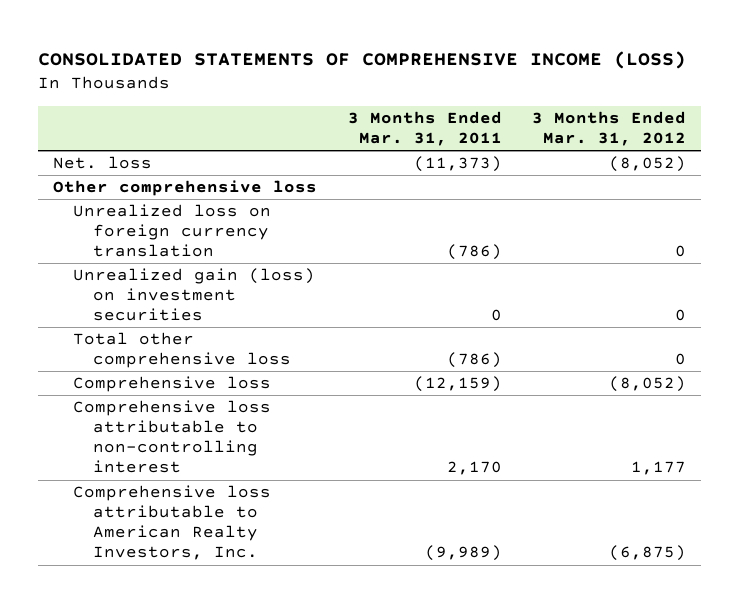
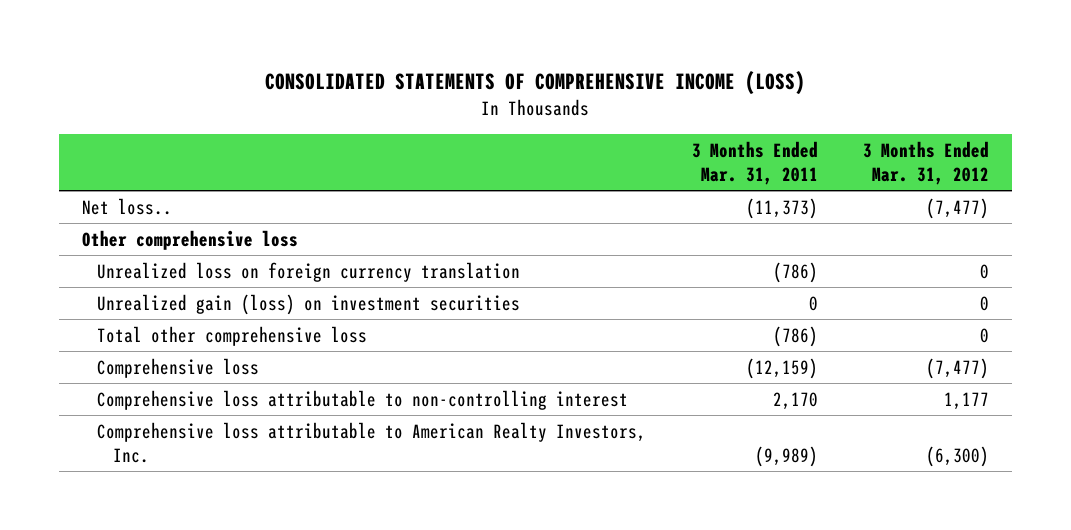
[53,156,153,170] Net. loss -> [81,197,172,215] Net loss..
[608,156,686,173] (8,052) -> [925,197,989,219] (7,477)
[608,376,686,393] (8,052) -> [925,357,989,379] (7,477)
[608,545,686,562] (6,875) -> [925,446,989,468] (6,300)

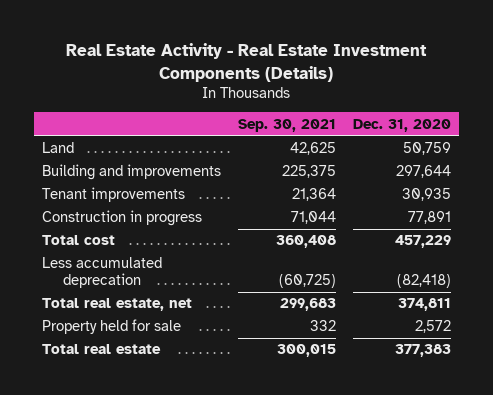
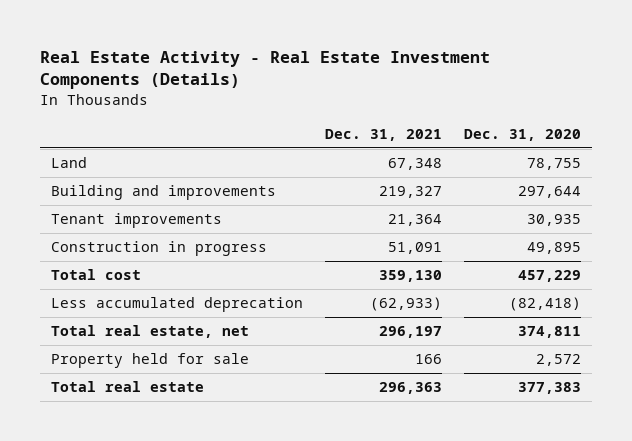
[237,118,336,132] Sep. 30, 2021 -> none
none -> [325,128,443,141] Dec. 31, 2021
[402,142,451,156] 50,759 -> [527,158,582,171] 78,755
[407,211,451,225] 77,891 -> [527,242,582,255] 49,895

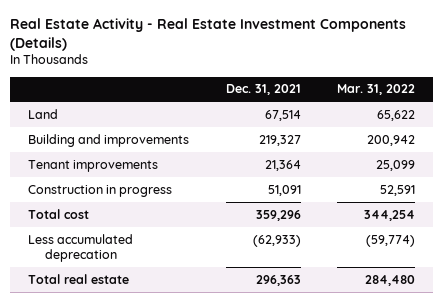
[464,128,582,141] Dec. 31, 2020 -> none
none -> [337,84,416,96] Mar. 31, 2022
[388,158,443,171] 67,348 -> [264,109,301,121] 67,514
[379,270,443,283] 359,130 -> [255,209,301,221] 359,296
[51,325,250,339] Total real estate, net -> none
[51,353,250,369] Property held for sale -> none

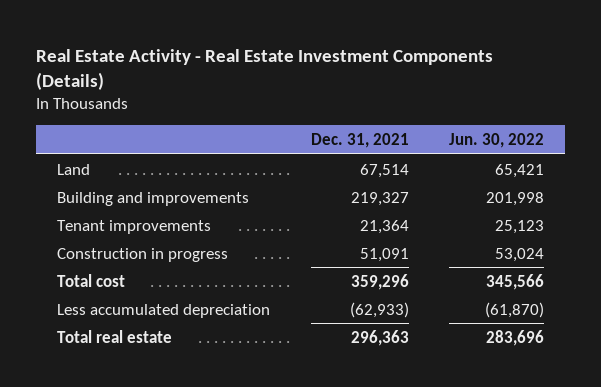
[337,84,416,96] Mar. 31, 2022 -> none
none -> [449,132,545,148] Jun. 30, 2022
[28,233,134,262] Less accumulated deprecation -> [56,303,270,318] Less accumulated depreciation

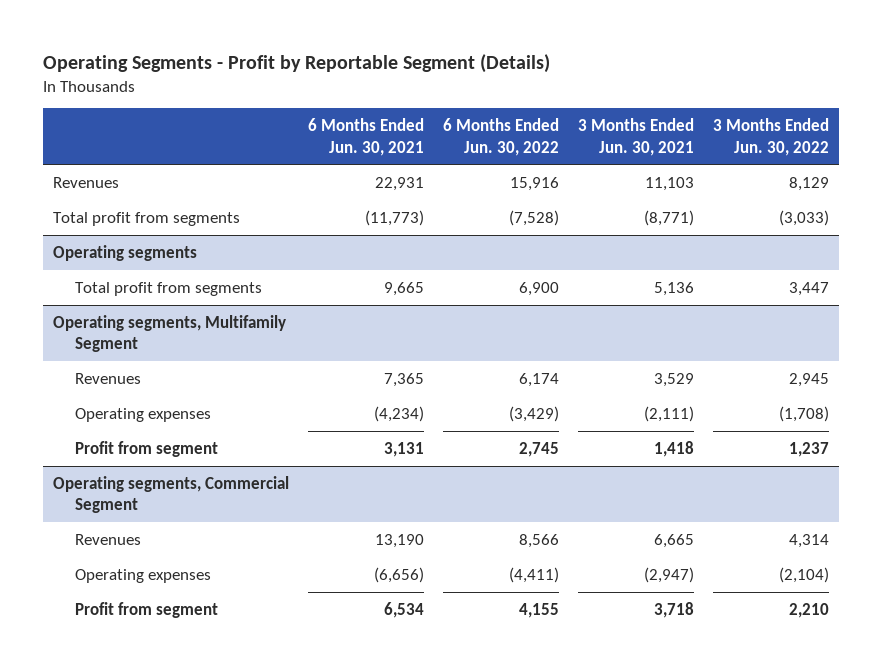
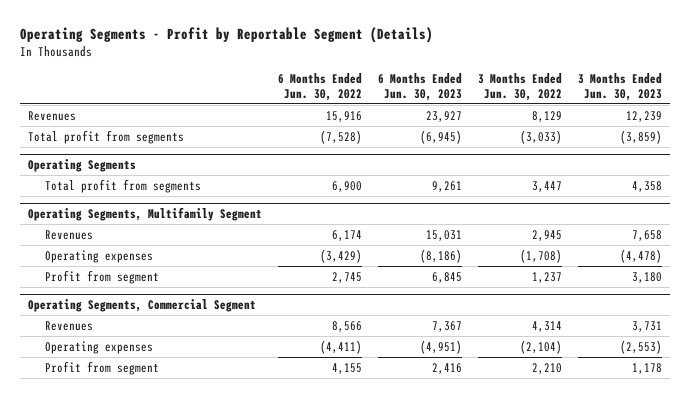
[307,118,424,156] 6 Months Ended Jun. 30, 2021 -> none
[578,118,695,156] 3 Months Ended Jun. 30, 2021 -> none
none -> [377,72,462,101] 6 Months Ended Jun. 30, 2023
none -> [578,72,663,101] 3 Months Ended Jun. 30, 2023
[52,244,197,261] Operating segments -> [27,159,136,173] Operating Segments
[52,314,286,353] Operating segments, Multifamily Segment -> [27,207,262,222] Operating Segments, Multifamily Segment
[52,475,289,514] Operating segments, Commercial Segment -> [27,299,256,313] Operating Segments, Commercial Segment

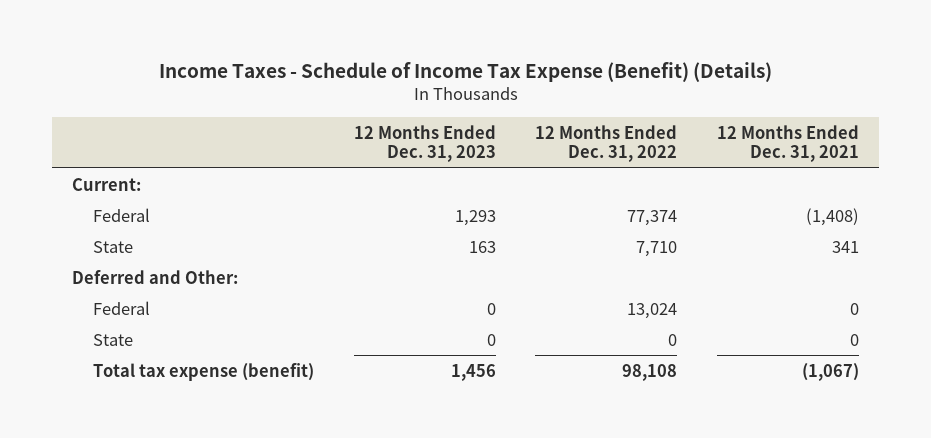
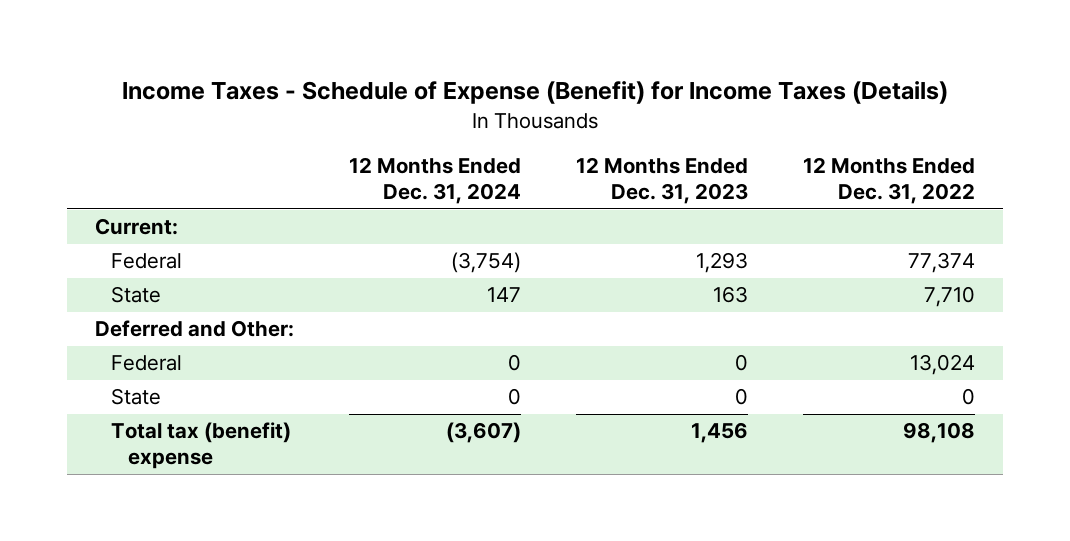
[158,61,772,82] Income Taxes - Schedule of Income Tax Expense (Benefit) (Details) -> [121,81,948,105] Income Taxes - Schedule of Expense (Benefit) for Income Taxes (Details)
[716,124,859,163] 12 Months Ended Dec. 31, 2021 -> none
none -> [348,157,521,205] 12 Months Ended Dec. 31, 2024
[92,362,314,381] Total tax expense (benefit) -> [111,422,292,470] Total tax (benefit) expense

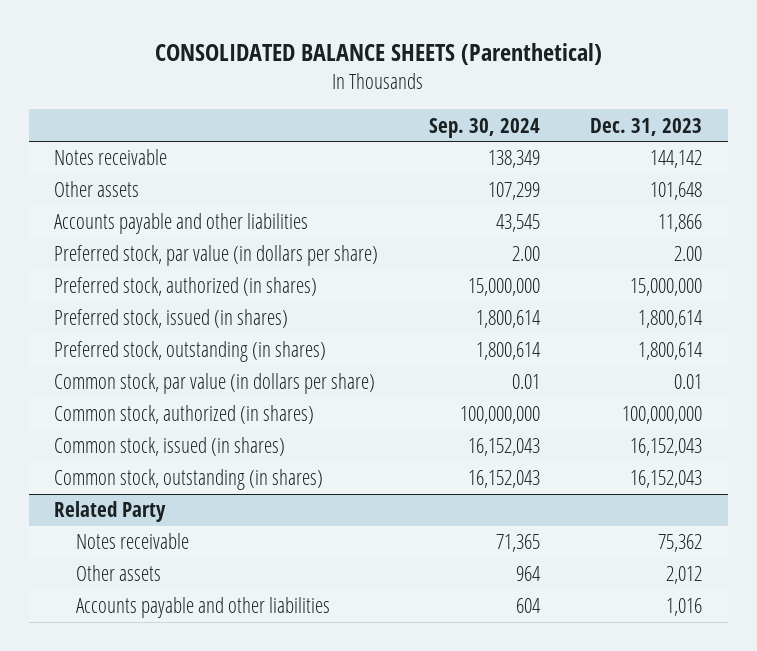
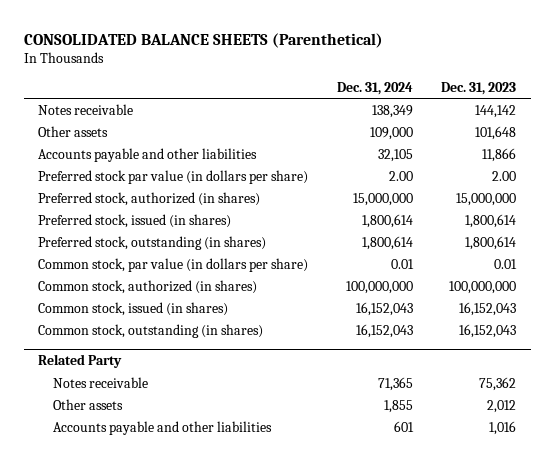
[428,117,540,138] Sep. 30, 2024 -> none
none -> [336,81,413,95] Dec. 31, 2024
[54,245,379,267] Preferred stock, par value (in dollars per share) -> [38,169,309,184] Preferred stock par value (in dollars per share)

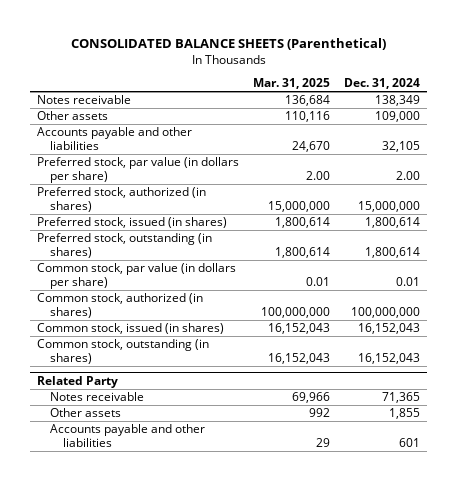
[441,81,517,95] Dec. 31, 2023 -> none
none -> [253,78,331,90] Mar. 31, 2025
[38,169,309,184] Preferred stock par value (in dollars per share) -> [37,157,240,183] Preferred stock, par value (in dollars per share)

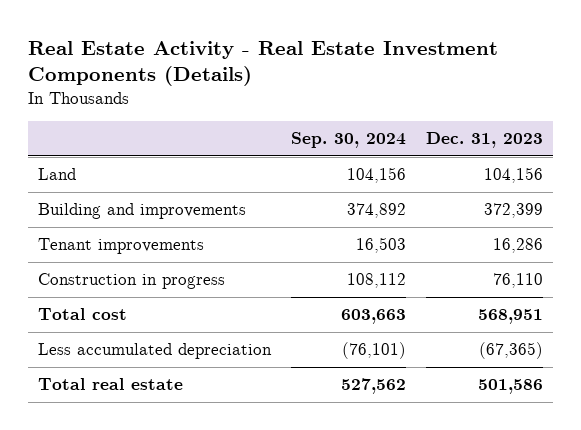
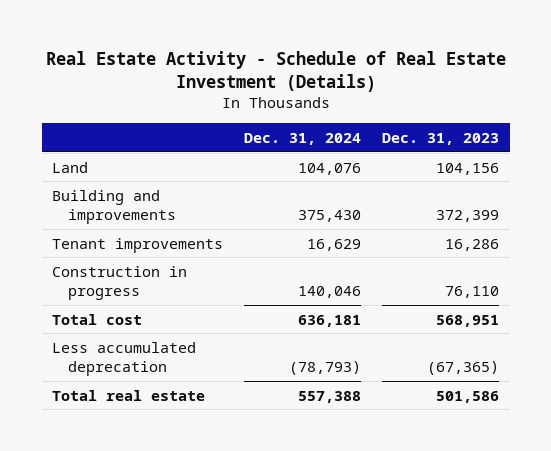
[28,40,499,87] Real Estate Activity - Real Estate Investment Components (Details) -> [45,50,506,93] Real Estate Activity - Schedule of Real Estate Investment (Details)
[291,132,407,149] Sep. 30, 2024 -> none
none -> [244,132,362,145] Dec. 31, 2024
[38,343,273,360] Less accumulated depreciation -> [52,341,197,377] Less accumulated deprecation

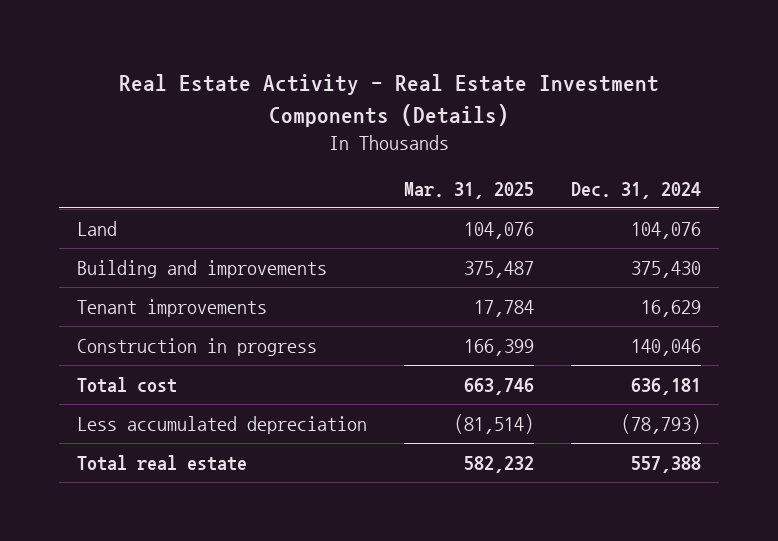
[45,50,506,93] Real Estate Activity - Schedule of Real Estate Investment (Details) -> [118,74,659,127] Real Estate Activity - Real Estate Investment Components (Details)
[382,132,500,145] Dec. 31, 2023 -> none
none -> [403,181,534,199] Mar. 31, 2025
[52,341,197,377] Less accumulated deprecation -> [77,415,368,434] Less accumulated depreciation

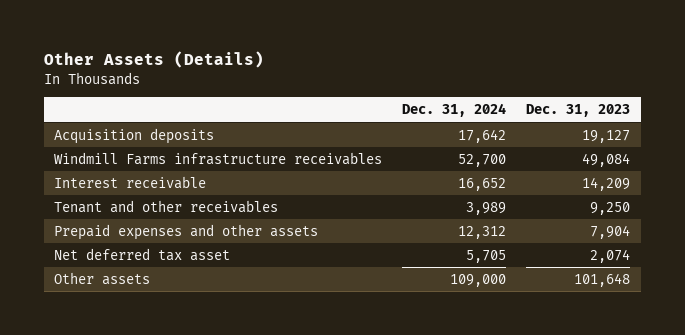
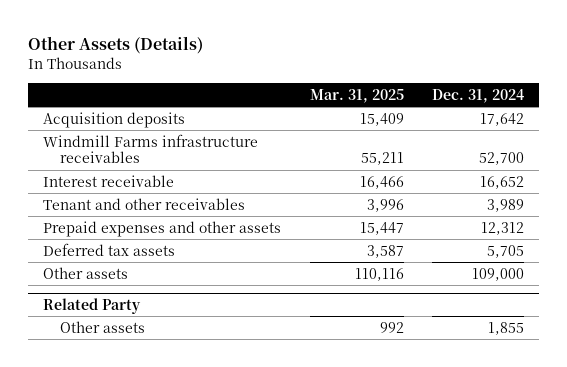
[526,104,631,118] Dec. 31, 2023 -> none
none -> [309,88,404,103] Mar. 31, 2025
[54,247,231,261] Net deferred tax asset -> [42,242,175,256] Deferred tax assets
none -> [42,297,141,314] Related Party
none -> [59,320,145,333] Other assets

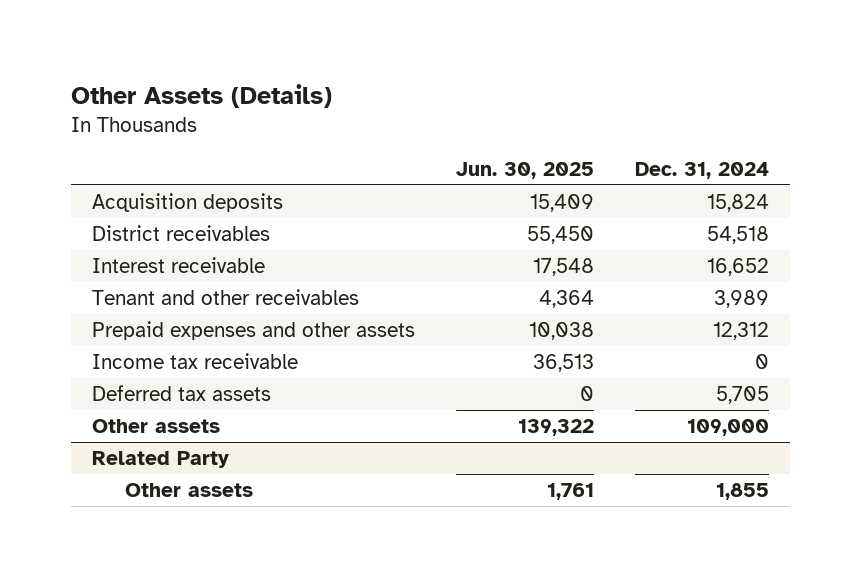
[309,88,404,103] Mar. 31, 2025 -> none
none -> [455,162,594,180] Jun. 30, 2025
[480,112,525,126] 17,642 -> [707,193,770,212] 15,824
[42,133,258,164] Windmill Farms infrastructure receivables -> [91,224,270,241] District receivables
[479,152,525,166] 52,700 -> [707,225,770,244] 54,518
none -> [91,352,298,369] Income tax receivable

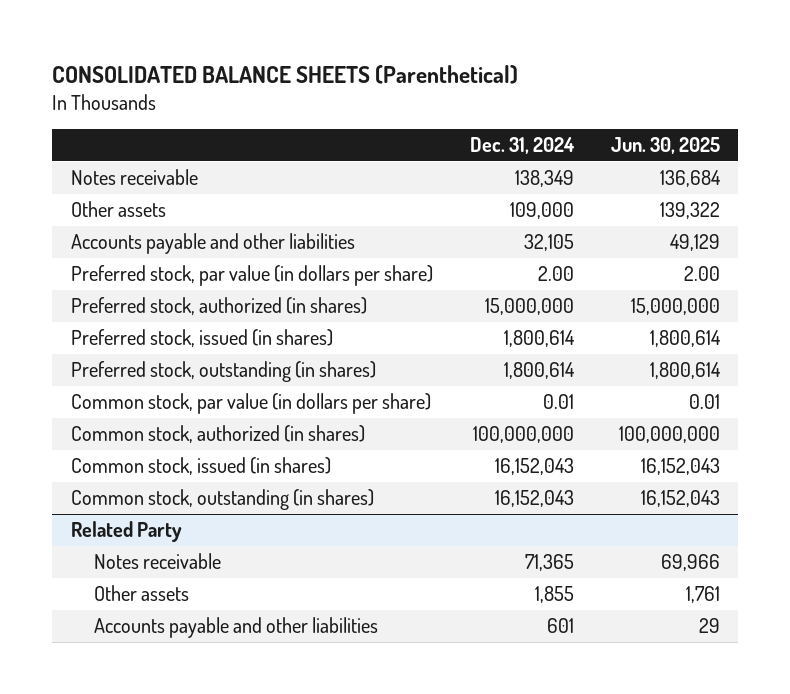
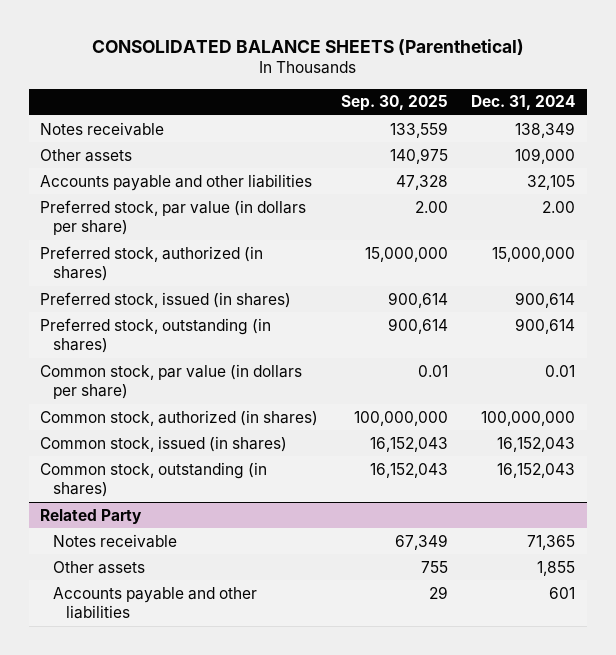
[610,137,720,155] Jun. 30, 2025 -> none
none -> [341,95,449,112] Sep. 30, 2025
[503,330,575,348] 1,800,614 -> [515,291,576,308] 900,614
[503,362,575,380] 1,800,614 -> [515,317,576,334] 900,614

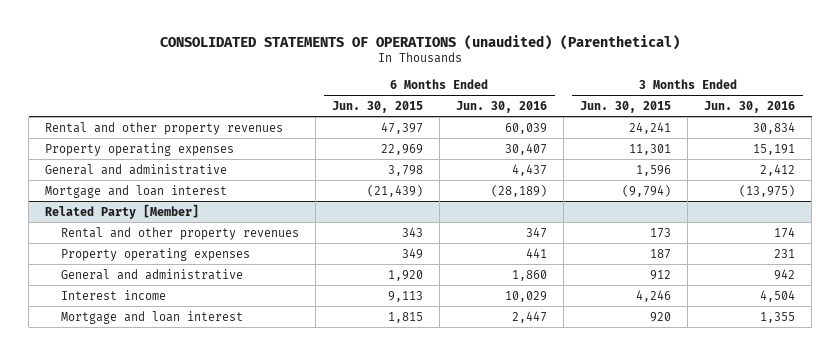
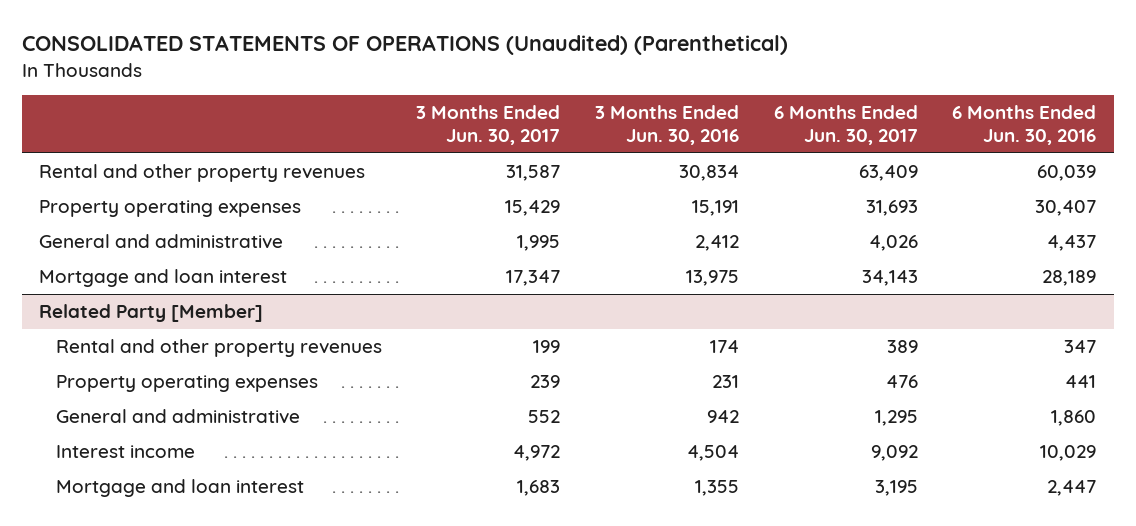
[160,34,681,50] CONSOLIDATED STATEMENTS OF OPERATIONS (unaudited) (Parenthetical) -> [21,35,788,56] CONSOLIDATED STATEMENTS OF OPERATIONS (Unaudited) (Parenthetical)
[331,100,423,113] Jun. 30, 2015 -> none
[580,100,672,113] Jun. 30, 2015 -> none
none -> [416,105,561,146] 3 Months Ended Jun. 30, 2017
none -> [773,105,918,146] 6 Months Ended Jun. 30, 2017
[490,184,547,197] (28,189) -> [1042,269,1097,286] 28,189
[739,184,796,197] (13,975) -> [686,269,740,286] 13,975

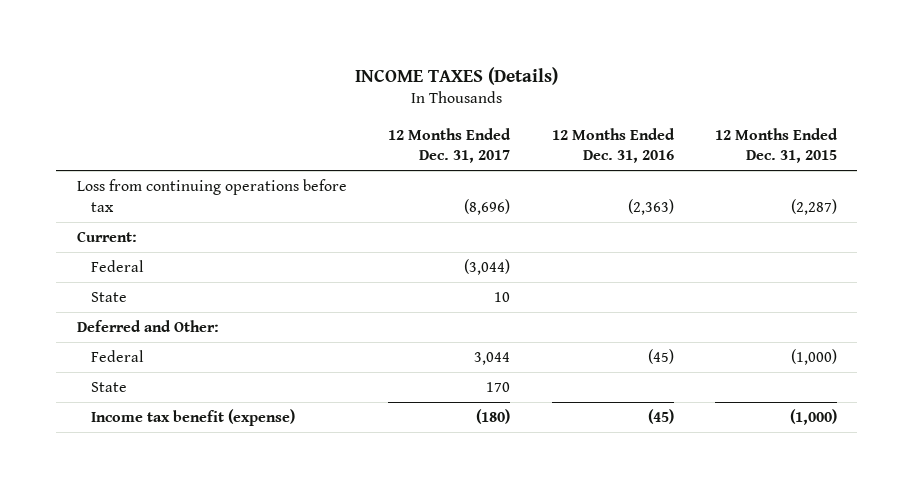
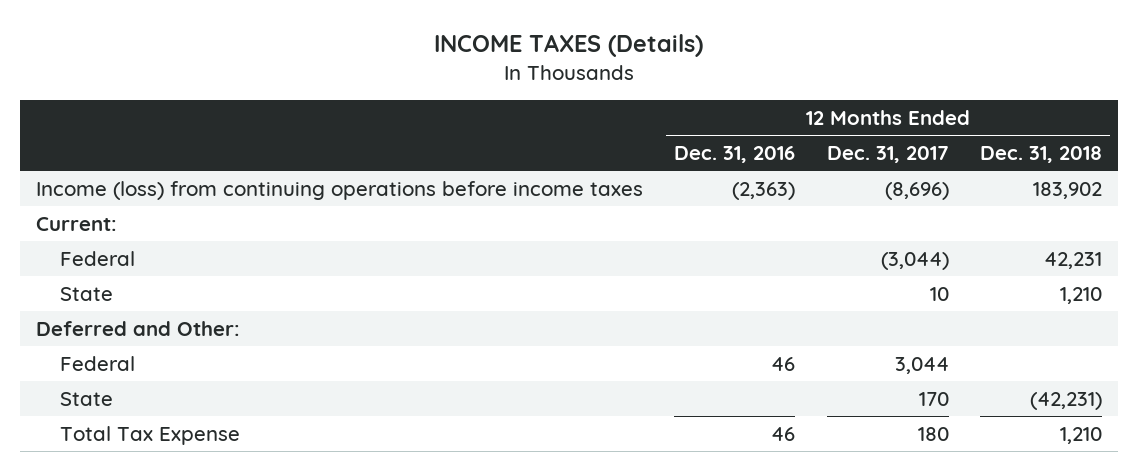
[714,127,838,164] 12 Months Ended Dec. 31, 2015 -> none
none -> [980,146,1103,164] Dec. 31, 2018
[77,179,348,212] Loss from continuing operations before tax -> [35,180,643,200] Income (loss) from continuing operations before income taxes
[647,349,674,365] (45) -> [771,356,796,371] 46
[91,409,296,427] Income tax benefit (expense) -> [59,425,240,445] Total Tax Expense
[476,409,511,425] (180) -> [917,426,949,441] 180
[647,409,674,425] (45) -> [771,426,796,441] 46

